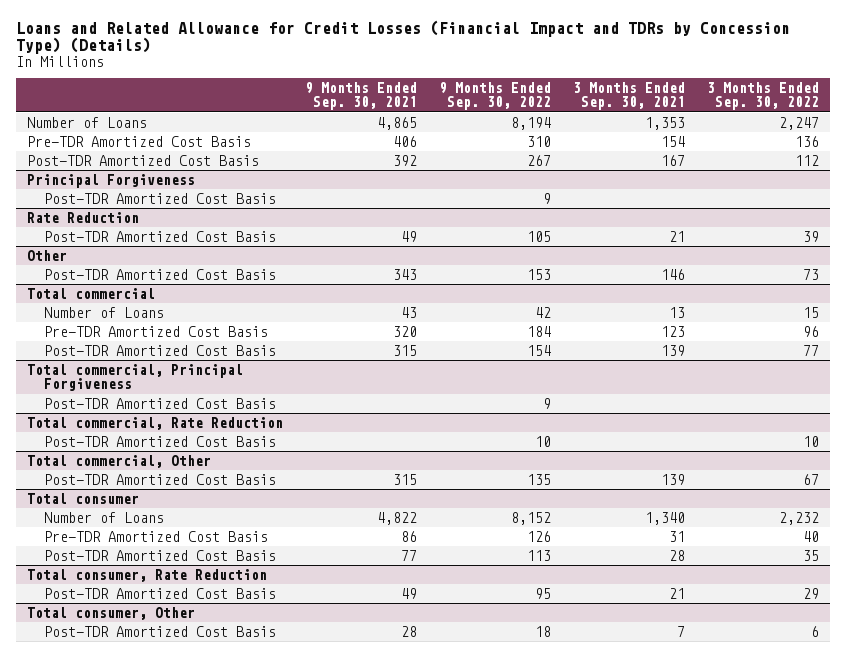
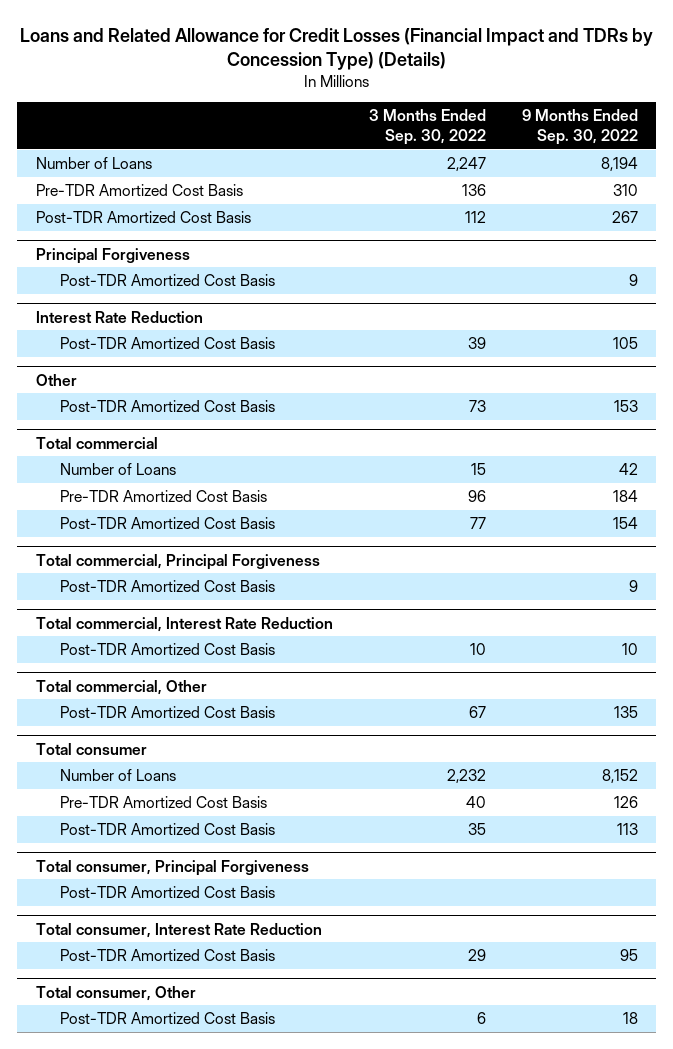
[305,82,418,111] 9 Months Ended Sep. 30, 2021 -> none
[573,82,686,111] 3 Months Ended Sep. 30, 2021 -> none
[27,211,140,223] Rate Reduction -> [35,310,203,323] Interest Rate Reduction
[27,416,284,430] Total commercial, Rate Reduction -> [35,616,333,632] Total commercial, Interest Rate Reduction
none -> [35,859,309,876] Total consumer, Principal Forgiveness
none -> [59,885,275,898] Post-TDR Amortized Cost Basis
[27,568,268,582] Total consumer, Rate Reduction -> [35,922,322,938] Total consumer, Interest Rate Reduction

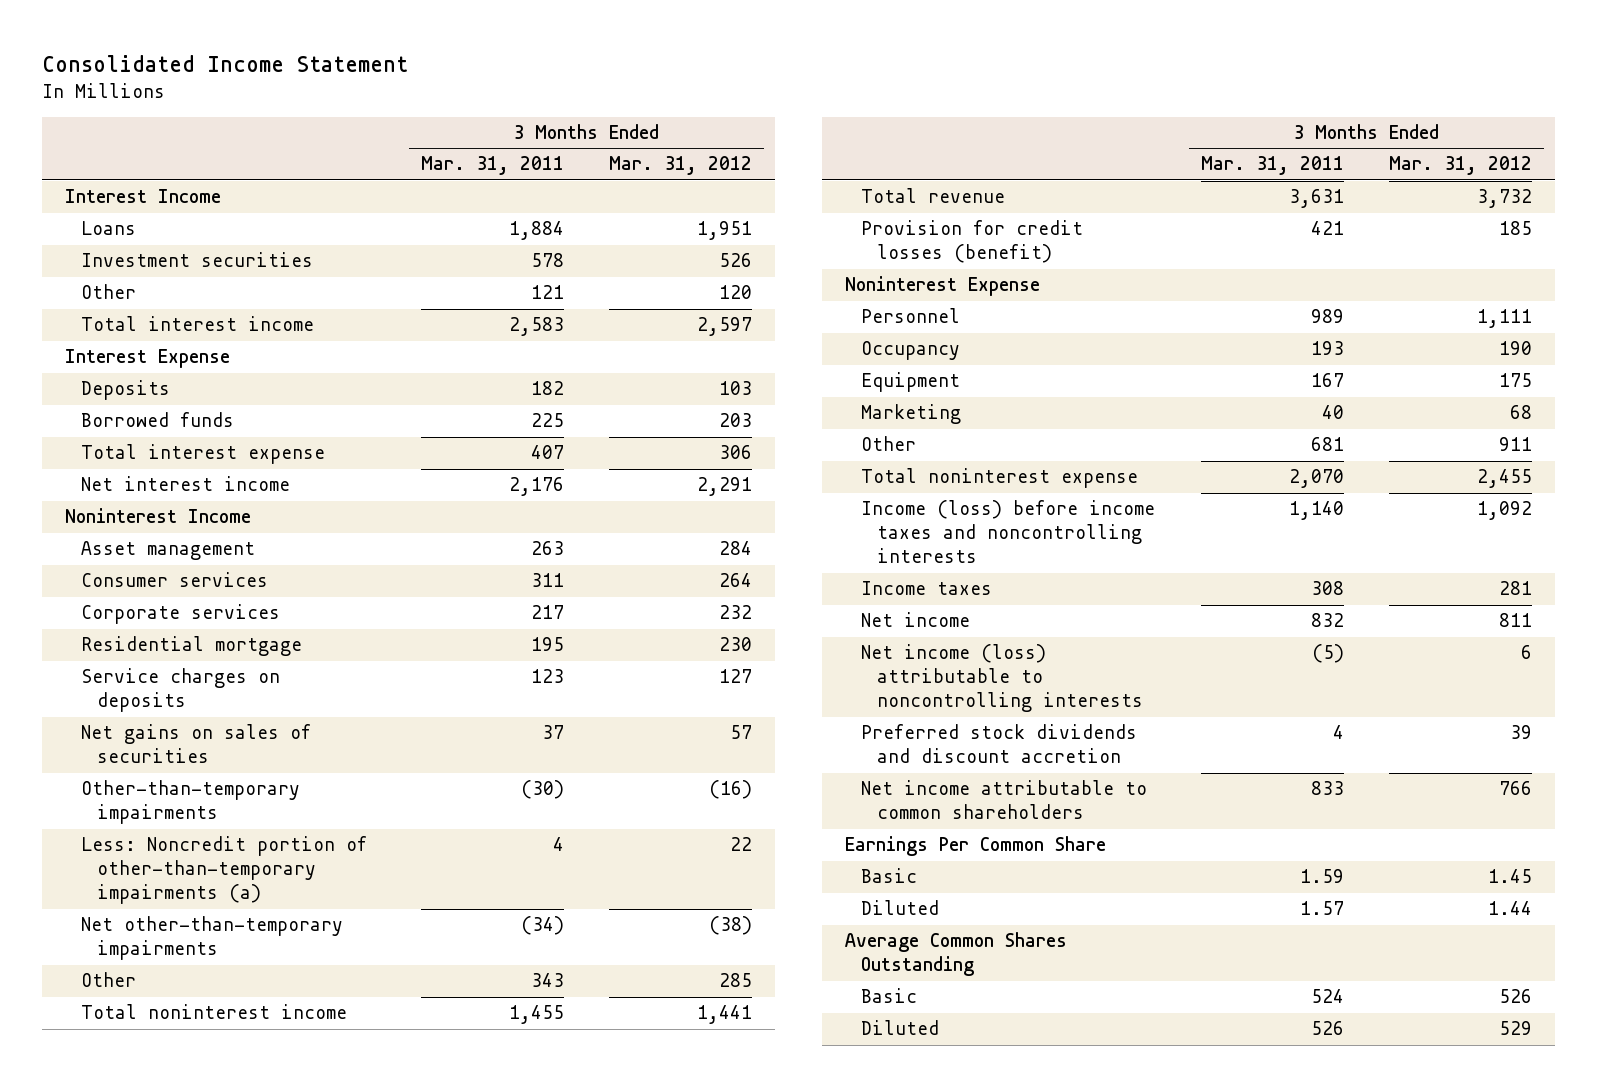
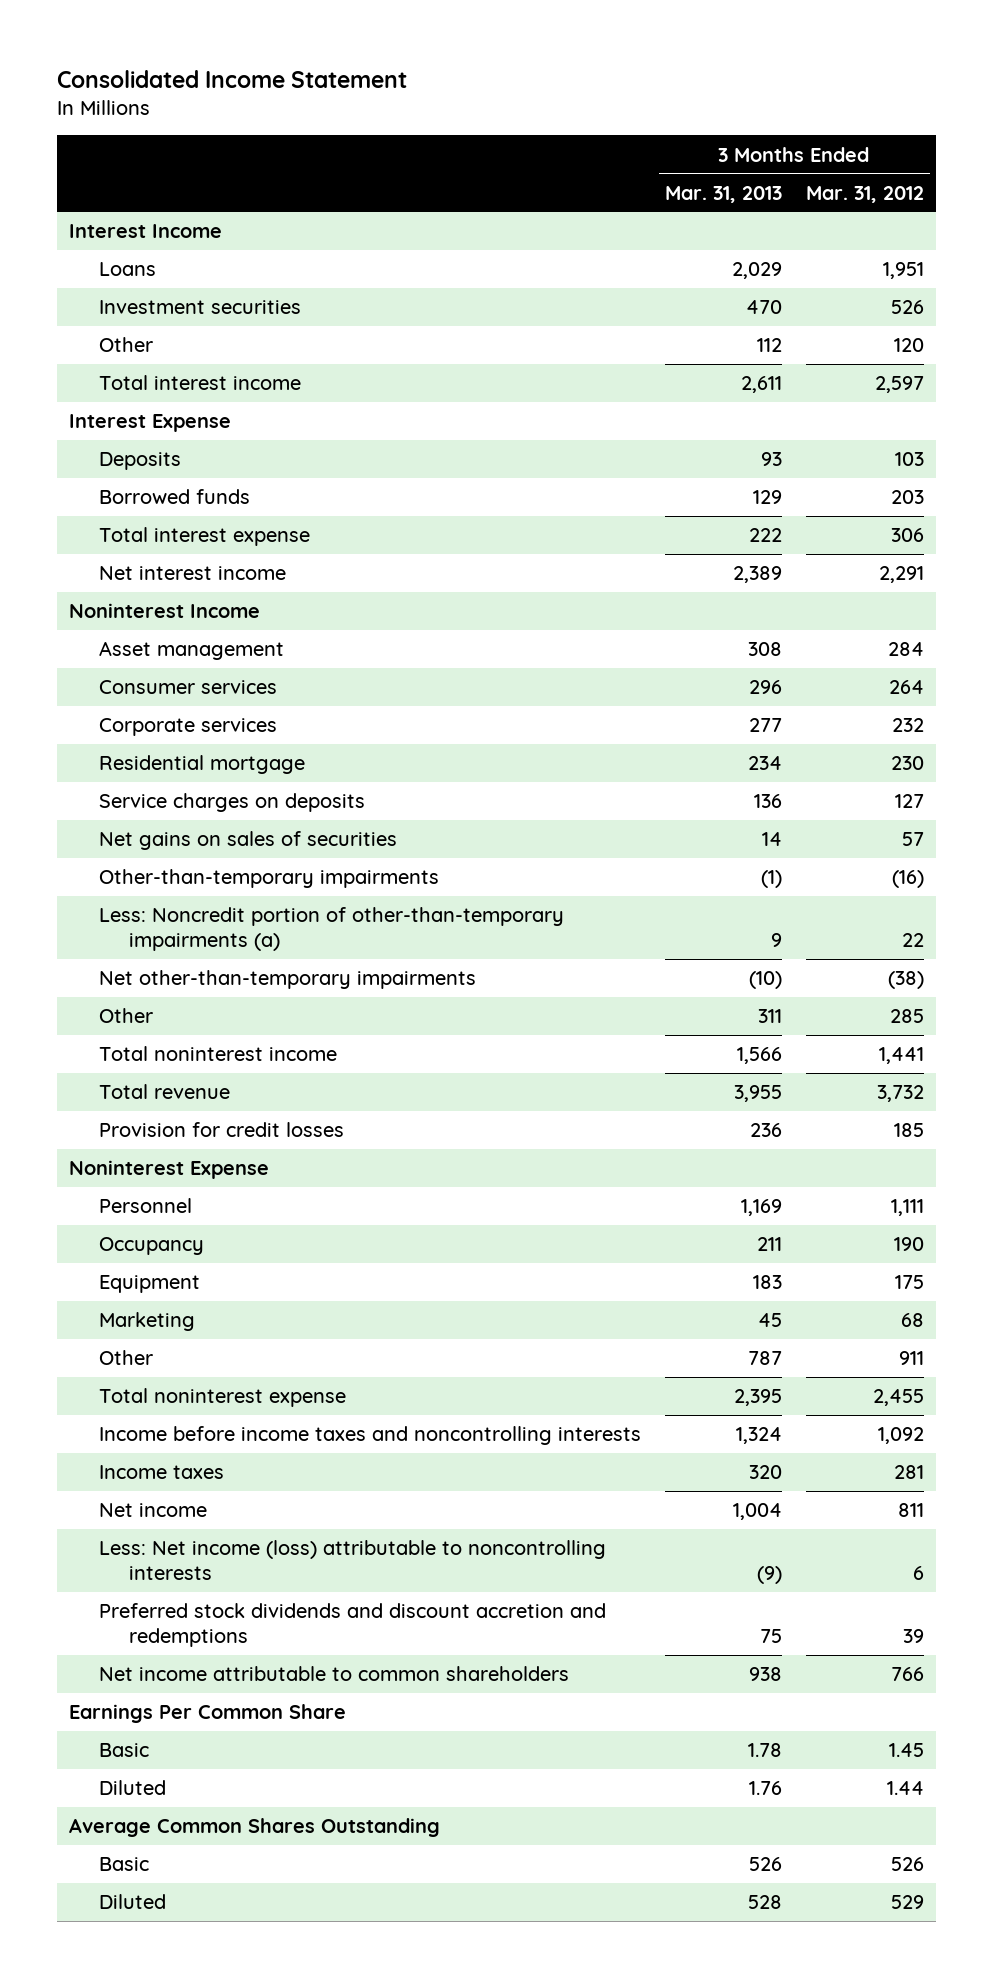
[420,156,564,176] Mar. 31, 2011 -> none
none -> [664,185,782,203] Mar. 31, 2013
[861,220,1084,264] Provision for credit losses (benefit) -> [98,1122,344,1138] Provision for credit losses
[861,500,1156,564] Income (loss) before income taxes and noncontrolling interests -> [98,1426,641,1446] Income before income taxes and noncontrolling interests
[861,644,1144,713] Net income (loss) attributable to noncontrolling interests -> [98,1540,606,1580] Less: Net income (loss) attributable to noncontrolling interests
[861,724,1138,764] Preferred stock dividends and discount accretion -> [98,1603,606,1647] Preferred stock dividends and discount accretion and redemptions

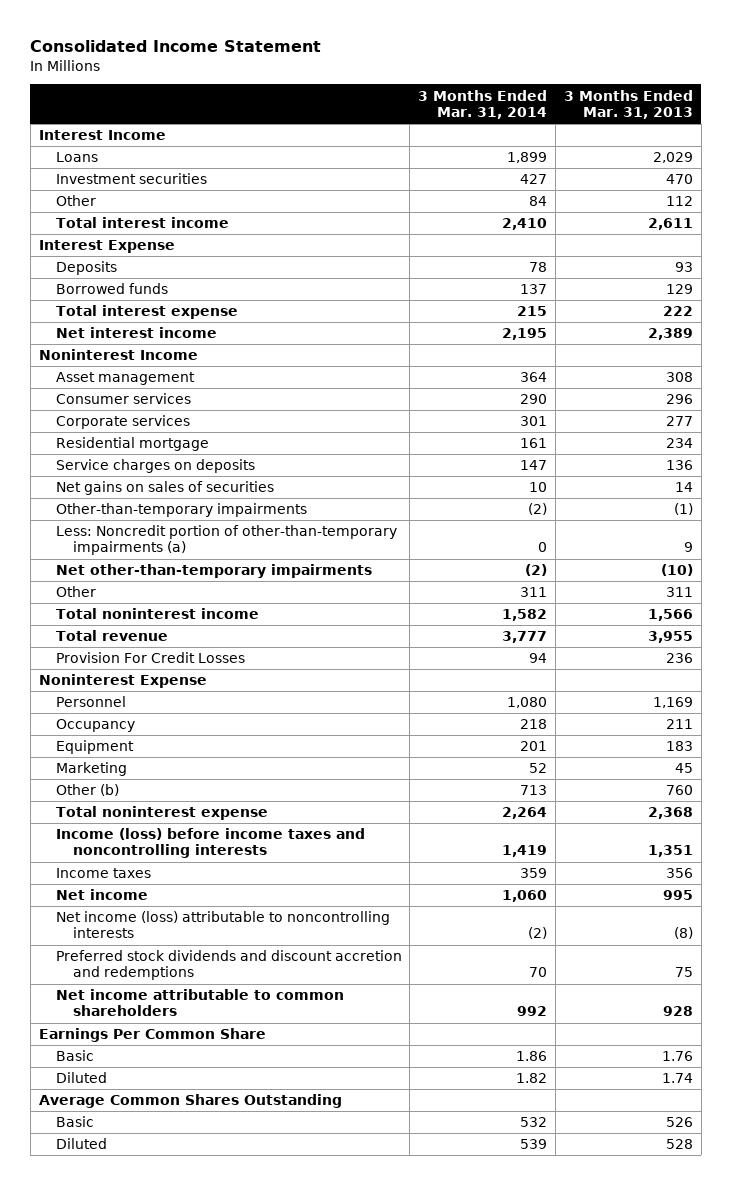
[805,185,924,203] Mar. 31, 2012 -> none
none -> [418,89,548,119] 3 Months Ended Mar. 31, 2014
[98,1122,344,1138] Provision for credit losses -> [55,652,245,664] Provision For Credit Losses
[98,1350,153,1366] Other -> [55,784,119,797] Other (b)
[747,1351,782,1366] 787 -> [665,785,693,796] 760
[733,1389,782,1407] 2,395 -> [647,807,693,820] 2,368
[98,1426,641,1446] Income before income taxes and noncontrolling interests -> [55,828,365,859] Income (loss) before income taxes and noncontrolling interests
[735,1427,782,1445] 1,324 -> [647,845,693,858] 1,351
[748,1465,782,1480] 320 -> [665,868,693,879] 356
[732,1503,782,1521] 1,004 -> [662,890,693,901] 995
[98,1540,606,1580] Less: Net income (loss) attributable to noncontrolling interests -> [55,911,390,939] Net income (loss) attributable to noncontrolling interests
[756,1565,782,1584] (9) -> [673,927,693,940] (8)
[748,1667,782,1682] 938 -> [662,1006,693,1017] 928
[747,1743,782,1758] 1.78 -> [661,1051,693,1062] 1.76
[748,1781,782,1796] 1.76 -> [661,1073,693,1084] 1.74

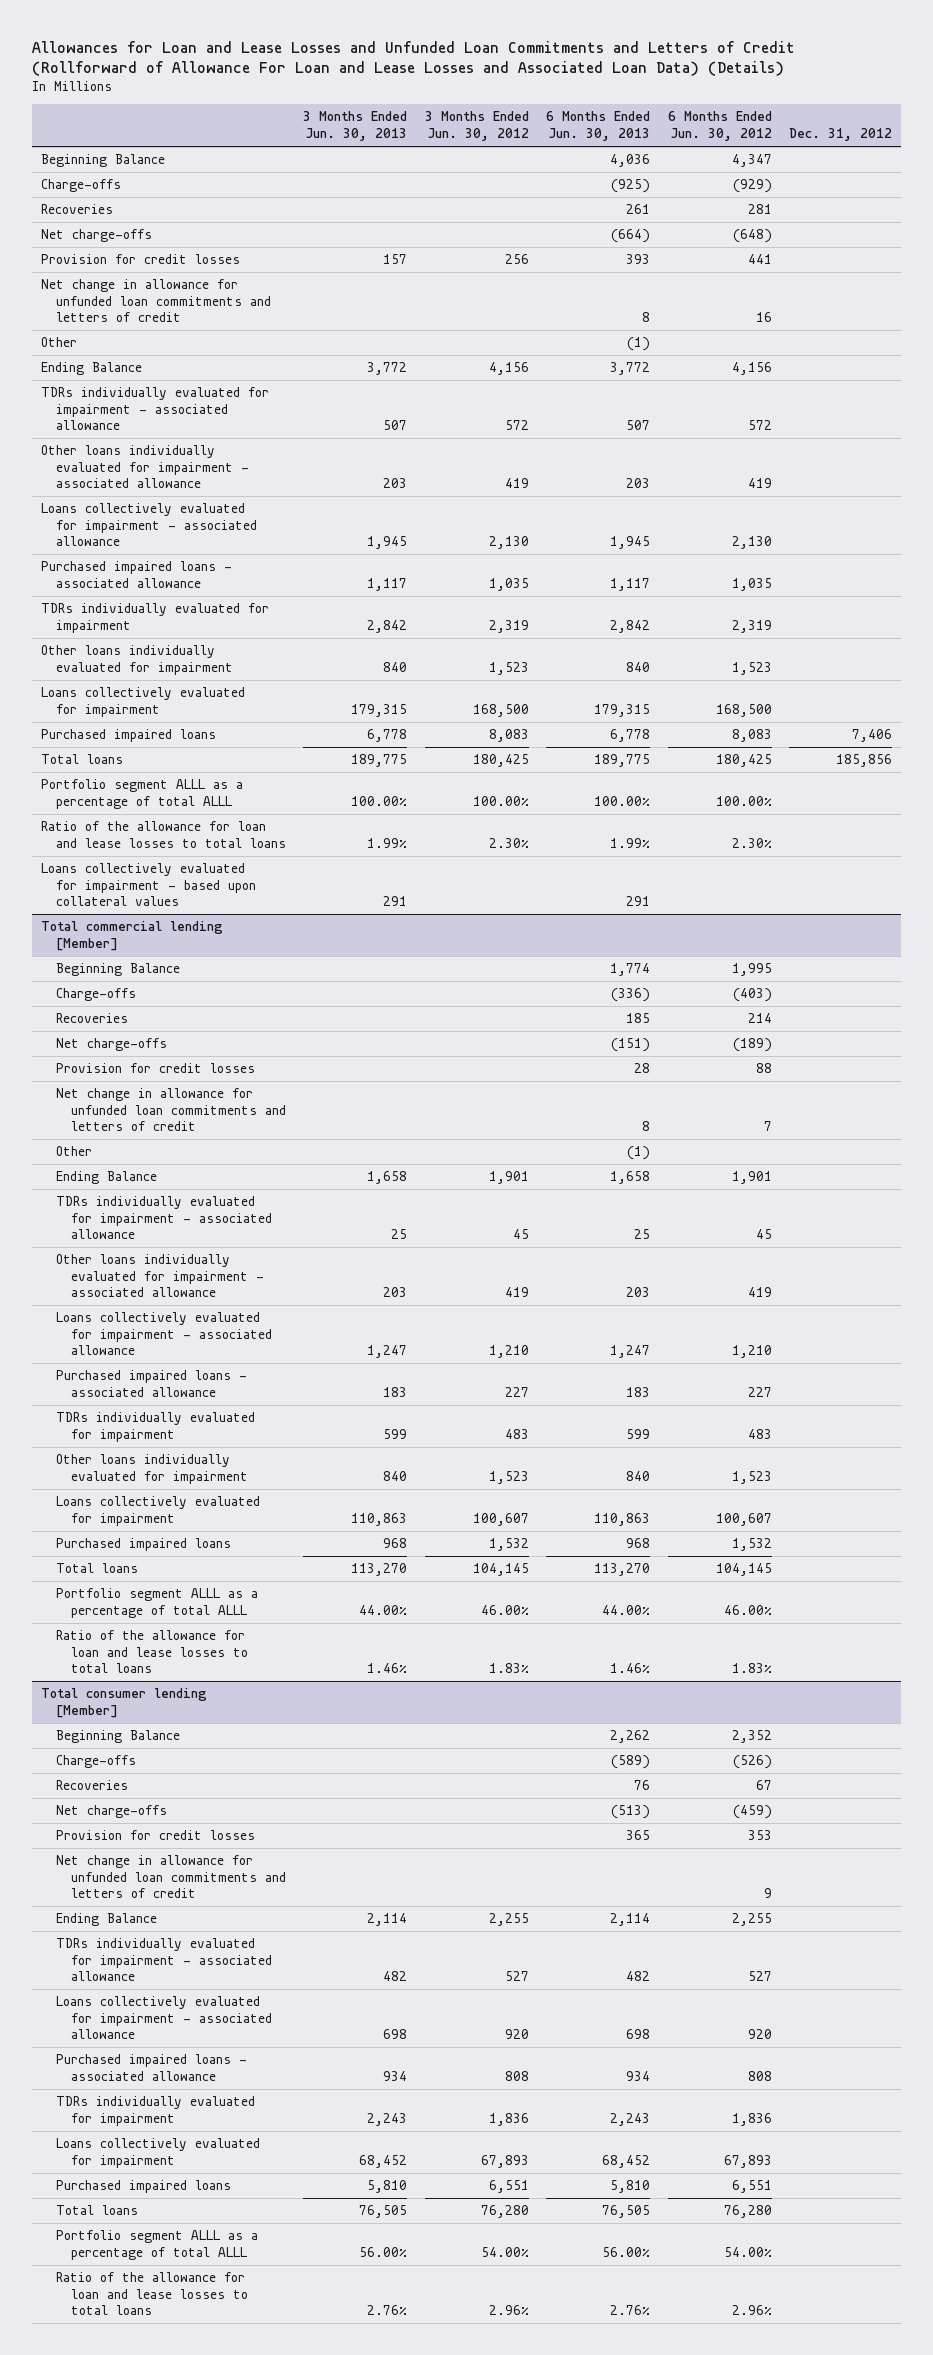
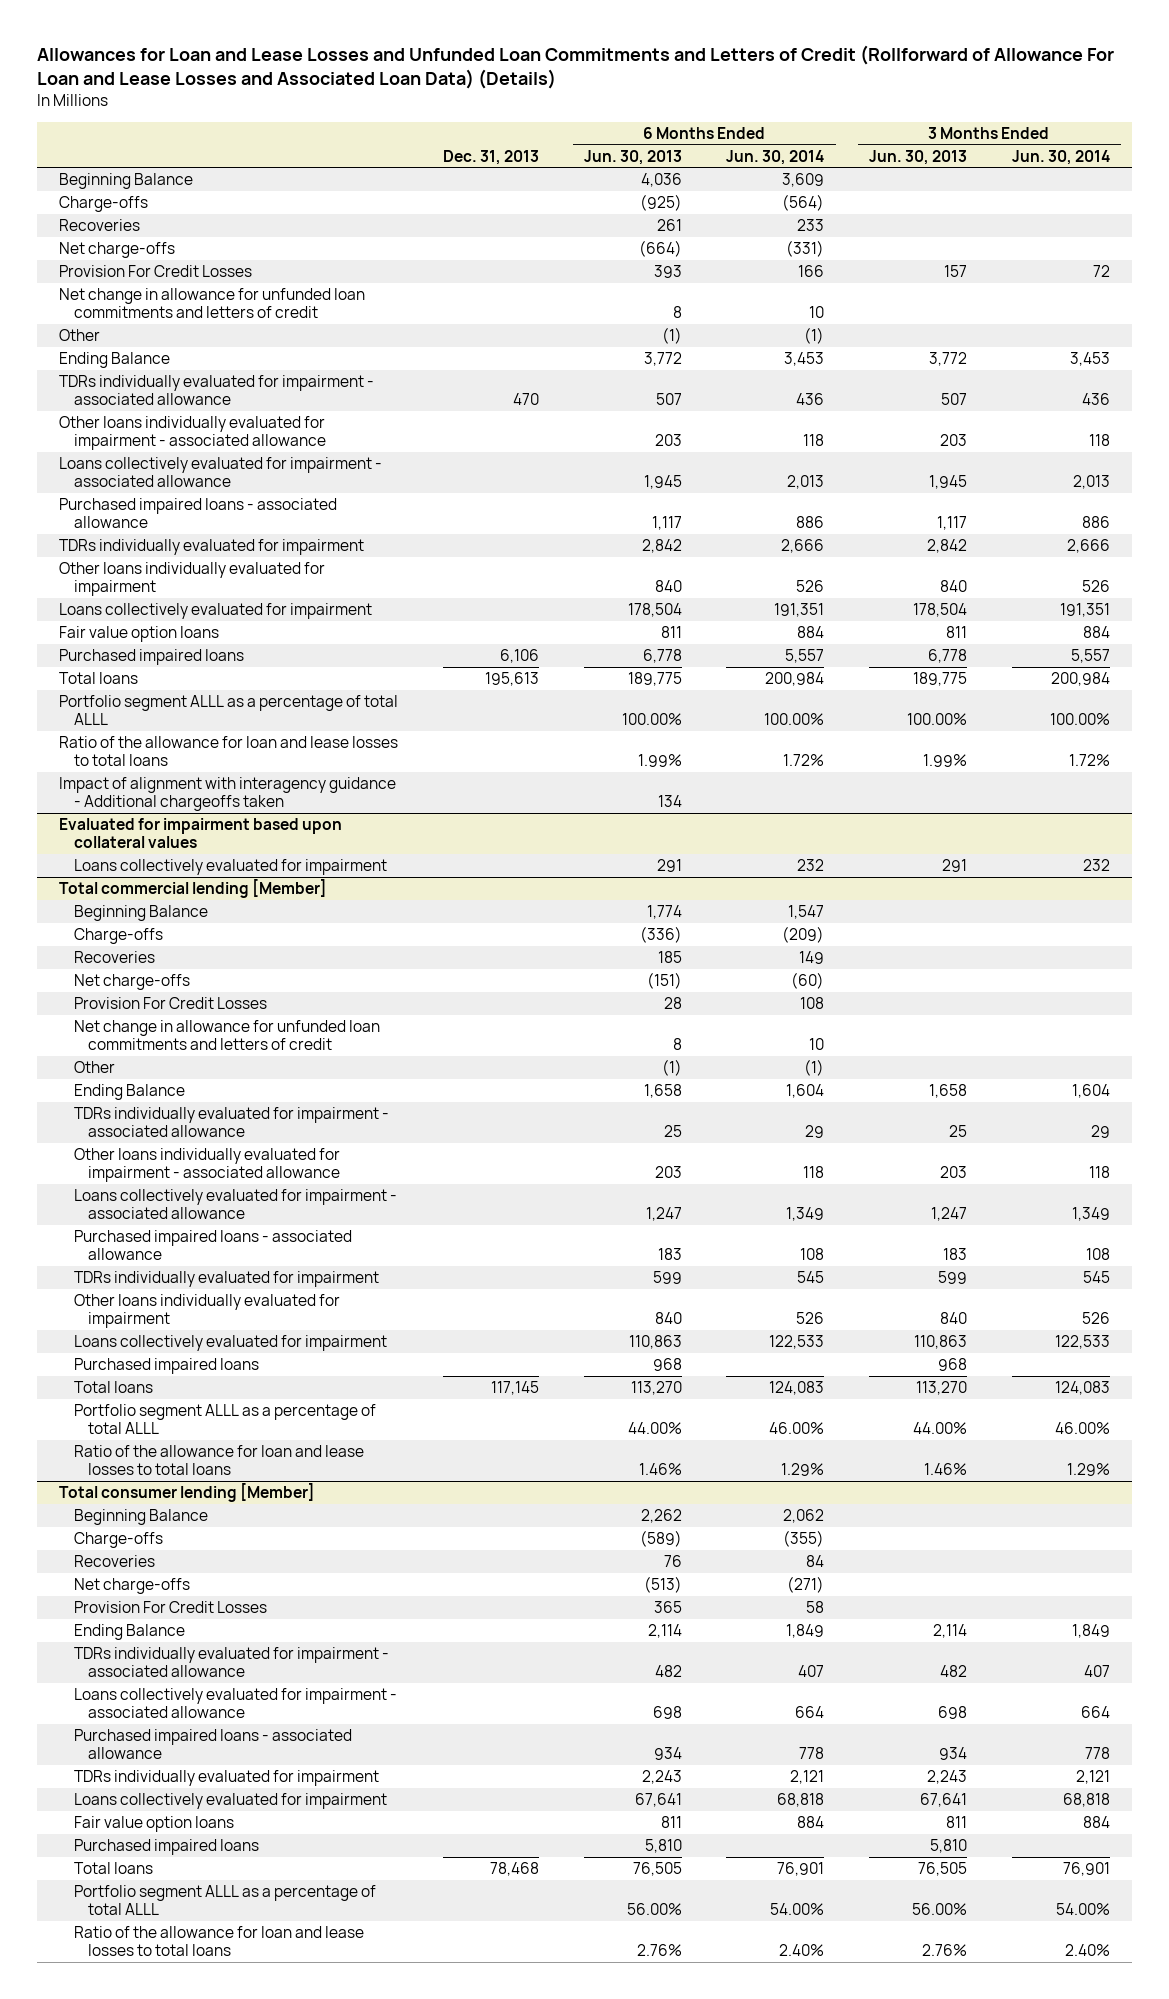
[424,111,529,142] 3 Months Ended Jun. 30, 2012 -> none
[667,111,772,142] 6 Months Ended Jun. 30, 2012 -> none
[788,128,892,142] Dec. 31, 2012 -> none
none -> [443,149,540,165] Dec. 31, 2013
none -> [726,149,825,165] Jun. 30, 2014
none -> [1011,149,1110,165] Jun. 30, 2014
[40,254,240,265] Provision for credit losses -> [59,264,253,277] Provision For Credit Losses
[351,703,408,717] 179,315 -> [913,602,968,617] 178,504
[594,703,651,717] 179,315 -> [627,602,682,617] 178,504
none -> [59,625,220,642] Fair value option loans
none -> [59,776,397,812] Impact of alignment with interagency guidance - Additional chargeoffs taken
none -> [59,817,343,849] Evaluated for impairment based upon collateral values
[40,863,256,907] Loans collectively evaluated for impairment - based upon collateral values -> [73,858,387,875] Loans collectively evaluated for impairment
[55,1063,255,1074] Provision for credit losses -> [73,996,267,1009] Provision For Credit Losses
[55,1855,286,1899] Net change in allowance for unfunded loan commitments and letters of credit -> none
[55,1830,255,1841] Provision for credit losses -> [73,1600,267,1613] Provision For Credit Losses
[359,2154,408,2168] 68,452 -> [920,1792,968,1807] 67,641
[602,2154,651,2168] 68,452 -> [634,1792,682,1807] 67,641
none -> [73,1815,234,1832] Fair value option loans

